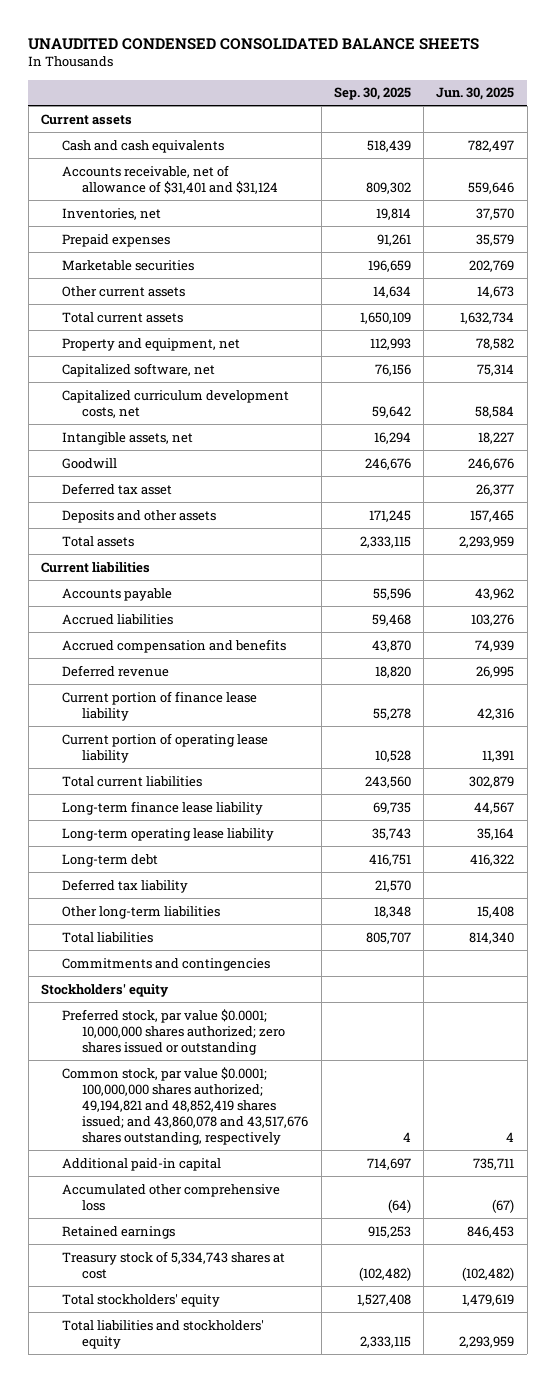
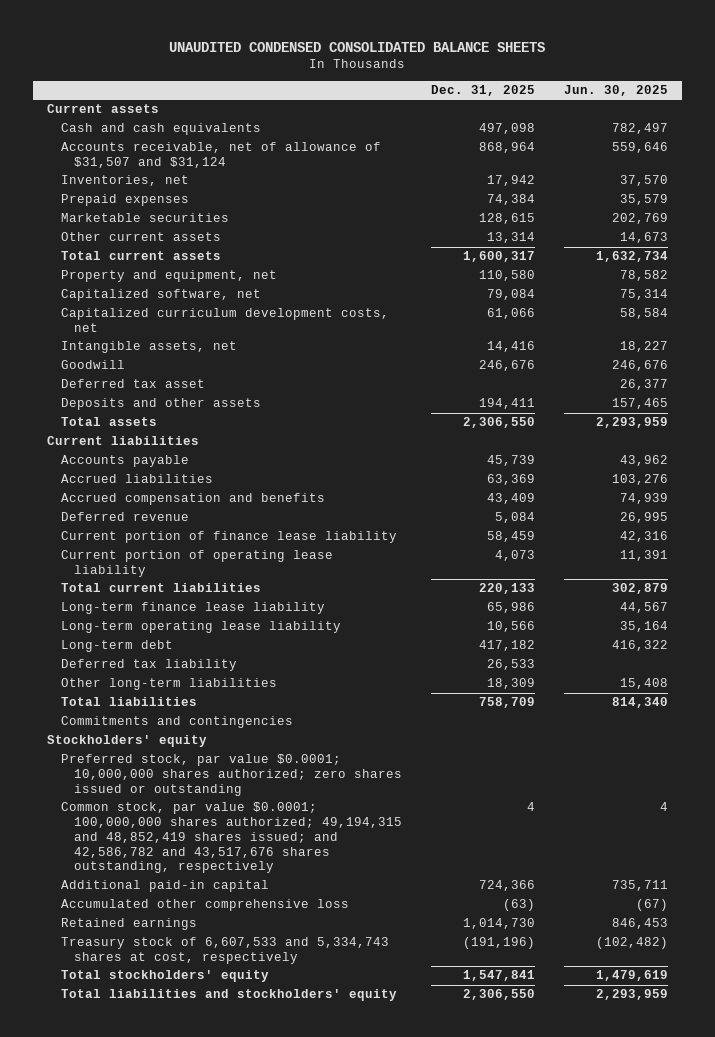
[333,87,411,101] Sep. 30, 2025 -> none
none -> [430,84,535,96] Dec. 31, 2025
[61,164,279,194] Accounts receivable, net of allowance of $31,401 and $31,124 -> [60,142,381,169] Accounts receivable, net of allowance of $31,507 and $31,124
[61,1066,309,1146] Common stock, par value $0.0001; 100,000,000 shares authorized; 49,194,821 and 48,852,419 shares issued; and 43,860,078 and 43,517,676 shares outstanding, respectively -> [60,802,403,874] Common stock, par value $0.0001; 100,000,000 shares authorized; 49,194,315 and 48,852,419 shares issued; and 42,586,782 and 43,517,676 shares outstanding, respectively
[61,1250,285,1279] Treasury stock of 5,334,743 shares at cost -> [60,937,389,965] Treasury stock of 6,607,533 and 5,334,743 shares at cost, respectively

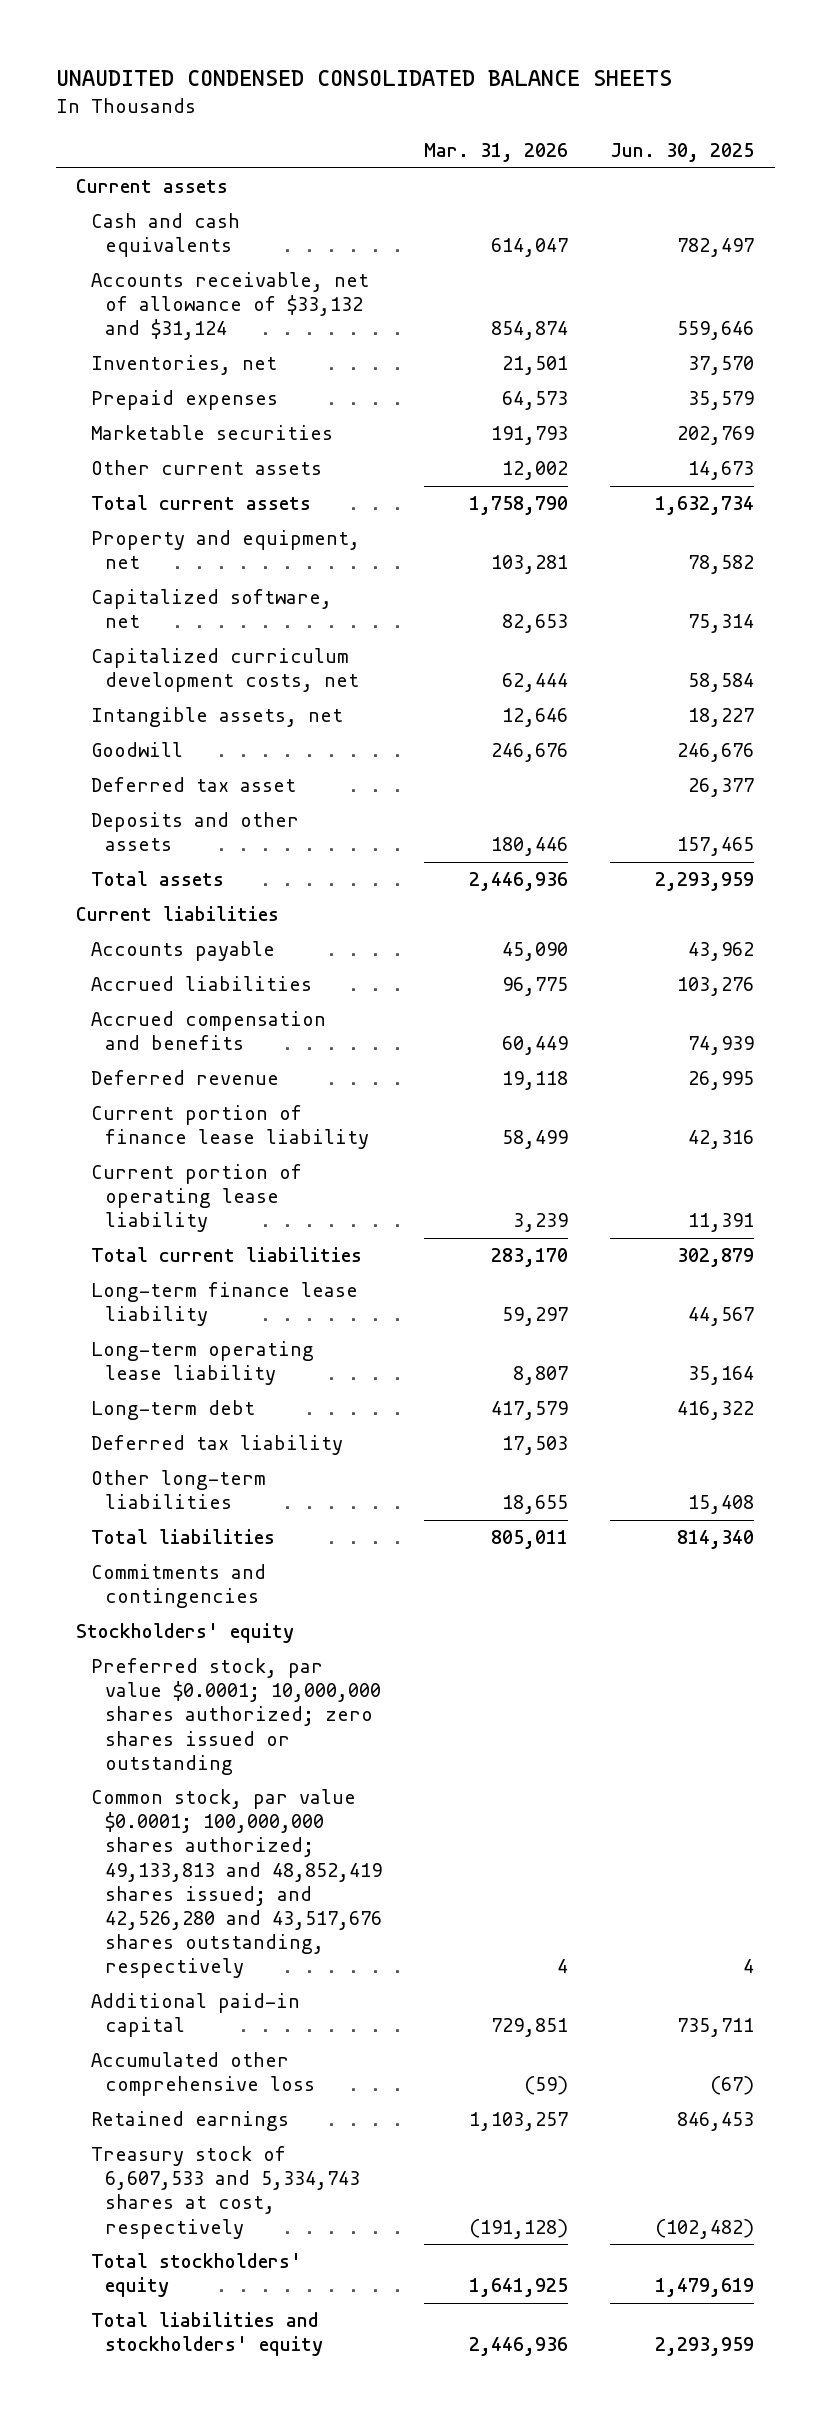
[430,84,535,96] Dec. 31, 2025 -> none
none -> [423,143,568,163] Mar. 31, 2026
[60,142,381,169] Accounts receivable, net of allowance of $31,507 and $31,124 -> [90,272,369,341] Accounts receivable, net of allowance of $33,132 and $31,124
[60,802,403,874] Common stock, par value $0.0001; 100,000,000 shares authorized; 49,194,315 and 48,852,419 shares issued; and 42,586,782 and 43,517,676 shares outstanding, respectively -> [90,1789,383,1979] Common stock, par value $0.0001; 100,000,000 shares authorized; 49,133,813 and 48,852,419 shares issued; and 42,526,280 and 43,517,676 shares outstanding, respectively

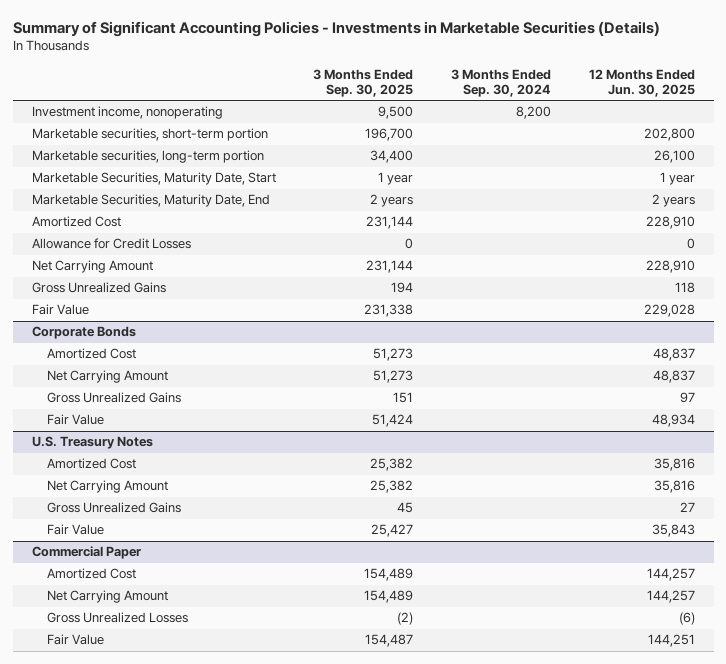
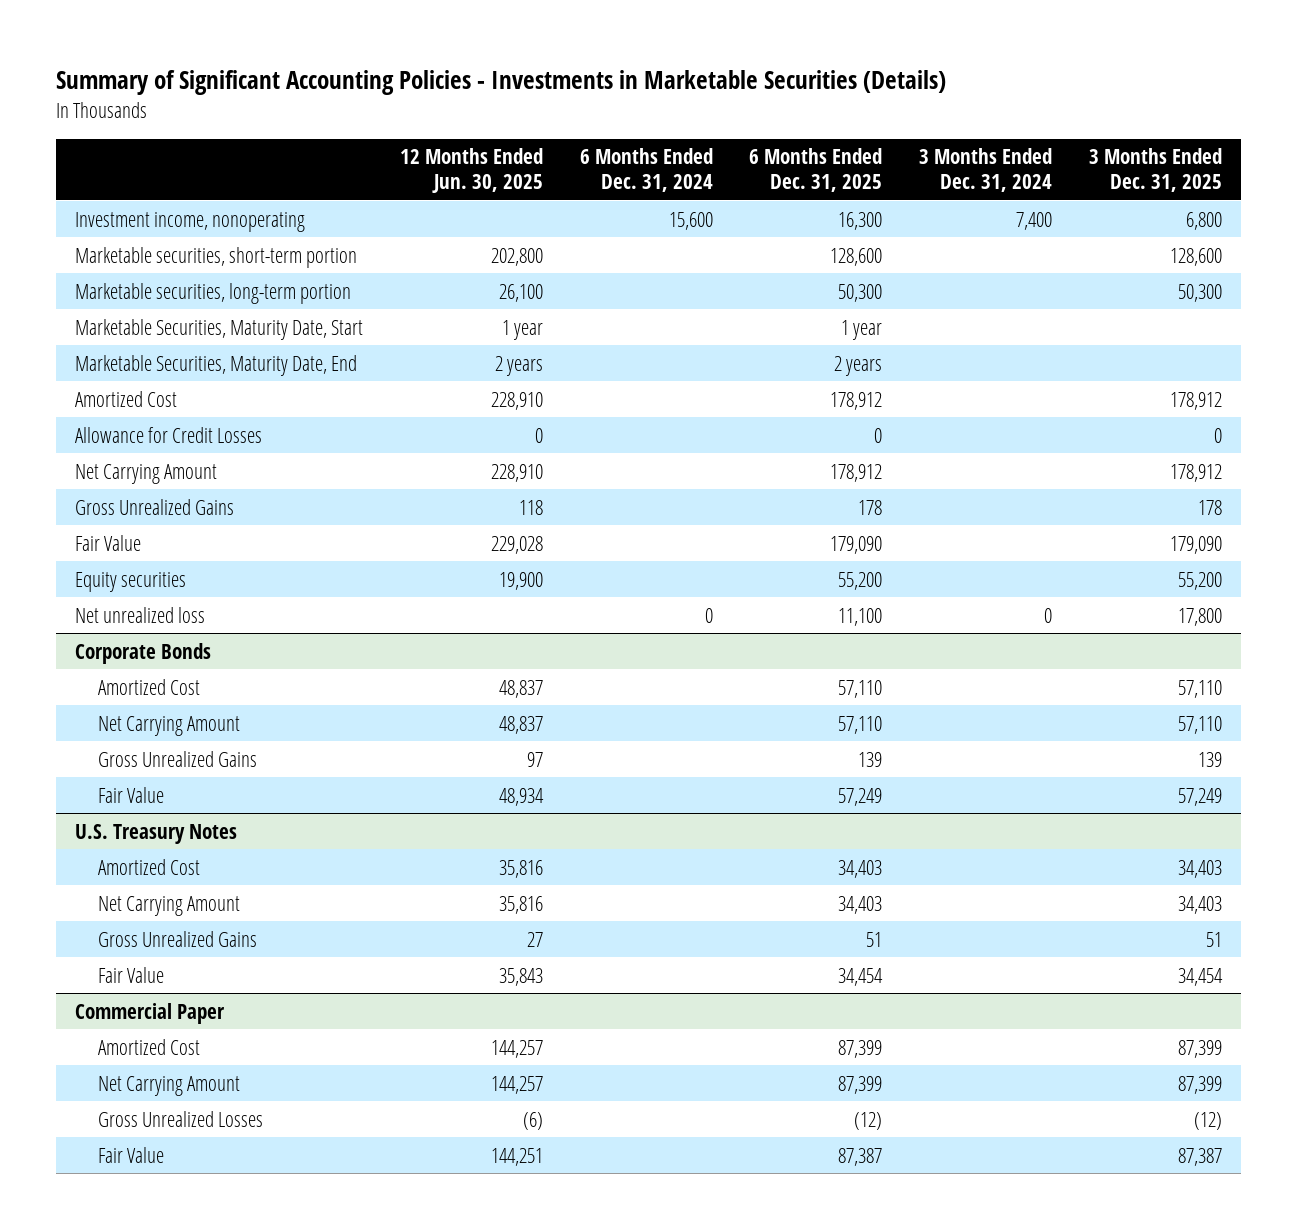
[313,68,414,97] 3 Months Ended Sep. 30, 2025 -> none
[450,68,551,97] 3 Months Ended Sep. 30, 2024 -> none
none -> [579,148,713,193] 6 Months Ended Dec. 31, 2024
none -> [749,148,883,193] 6 Months Ended Dec. 31, 2025
none -> [919,148,1053,193] 3 Months Ended Dec. 31, 2024
none -> [1089,148,1223,193] 3 Months Ended Dec. 31, 2025
none -> [74,571,186,592] Equity securities
none -> [74,606,205,623] Net unrealized loss

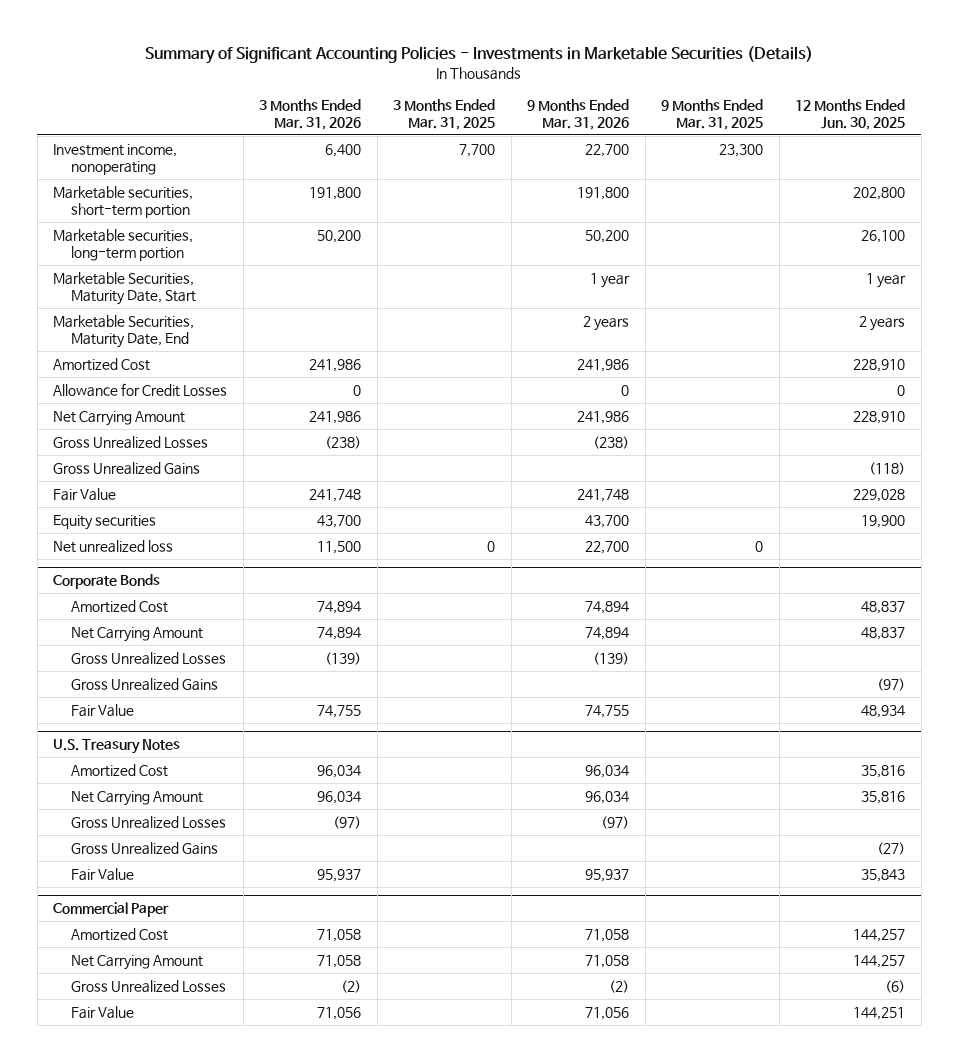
[579,148,713,193] 6 Months Ended Dec. 31, 2024 -> none
[749,148,883,193] 6 Months Ended Dec. 31, 2025 -> none
[919,148,1053,193] 3 Months Ended Dec. 31, 2024 -> none
[1089,148,1223,193] 3 Months Ended Dec. 31, 2025 -> none
none -> [259,98,362,130] 3 Months Ended Mar. 31, 2026
none -> [393,98,496,130] 3 Months Ended Mar. 31, 2025
none -> [527,98,630,130] 9 Months Ended Mar. 31, 2026
none -> [661,98,764,130] 9 Months Ended Mar. 31, 2025
none -> [53,436,209,450] Gross Unrealized Losses
[518,499,543,515] 118 -> [869,462,906,476] (118)
none -> [70,652,226,666] Gross Unrealized Losses
[526,751,543,767] 97 -> [877,678,906,692] (97)
none -> [70,816,226,830] Gross Unrealized Losses
[526,931,543,947] 27 -> [877,842,906,856] (27)

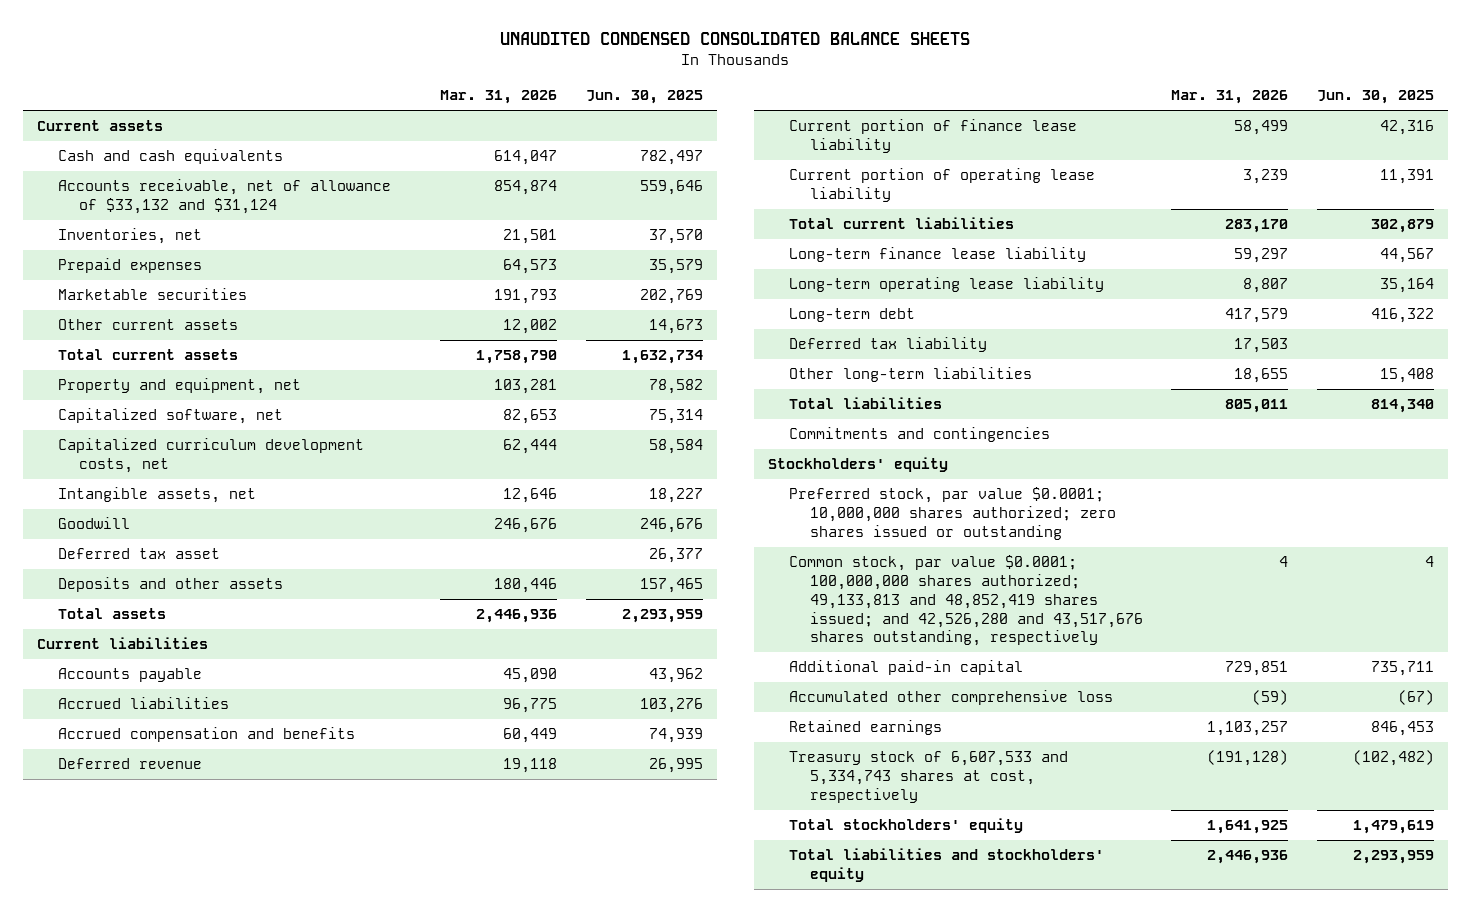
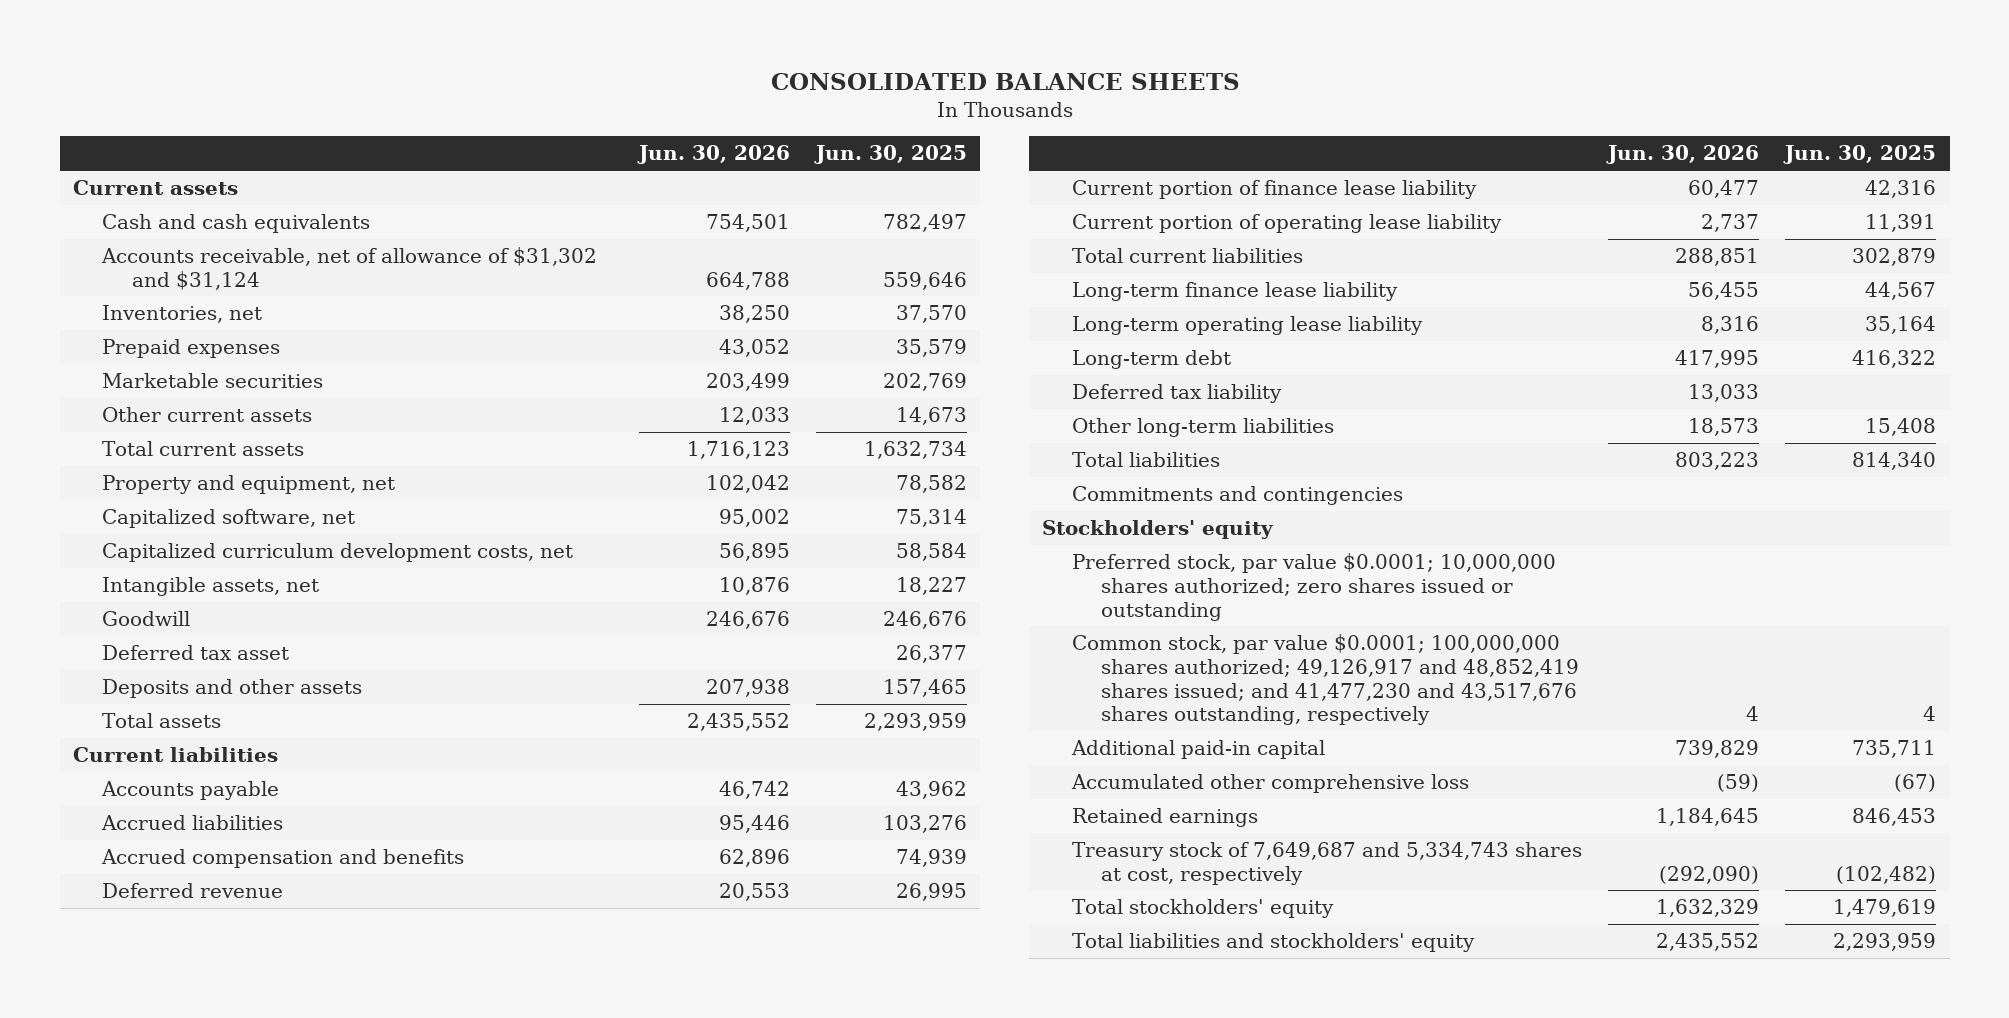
[500,32,971,46] UNAUDITED CONDENSED CONSOLIDATED BALANCE SHEETS -> [770,73,1240,91] CONSOLIDATED BALANCE SHEETS
[440,90,558,105] Mar. 31, 2026 -> none
none -> [636,145,790,165] Jun. 30, 2026
[57,179,391,215] Accounts receivable, net of allowance of $33,132 and $31,124 -> [101,247,598,290] Accounts receivable, net of allowance of $31,302 and $31,124
[788,555,1143,647] Common stock, par value $0.0001; 100,000,000 shares authorized; 49,133,813 and 48,852,419 shares issued; and 42,526,280 and 43,517,676 shares outstanding, respectively -> [1071,634,1579,726] Common stock, par value $0.0001; 100,000,000 shares authorized; 49,126,917 and 48,852,419 shares issued; and 41,477,230 and 43,517,676 shares outstanding, respectively
[788,751,1068,803] Treasury stock of 6,607,533 and 5,334,743 shares at cost, respectively -> [1071,842,1582,885] Treasury stock of 7,649,687 and 5,334,743 shares at cost, respectively

